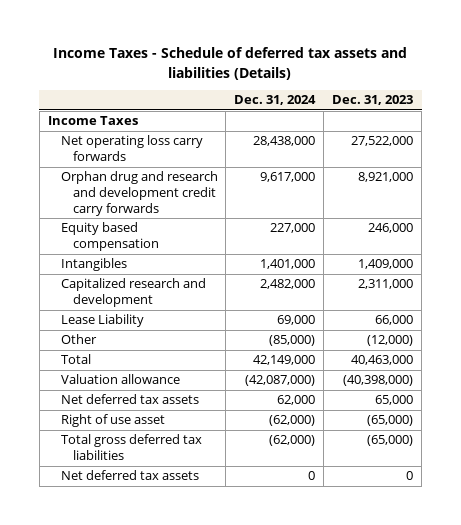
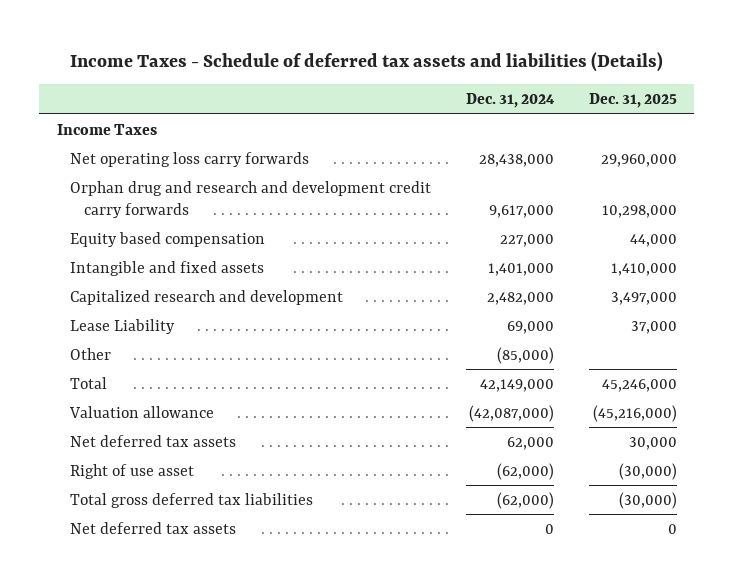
[332,95,414,106] Dec. 31, 2023 -> none
none -> [588,93,677,109] Dec. 31, 2025
[60,258,127,272] Intangibles -> [70,260,265,276] Intangible and fixed assets

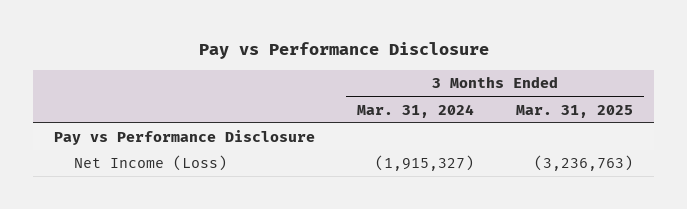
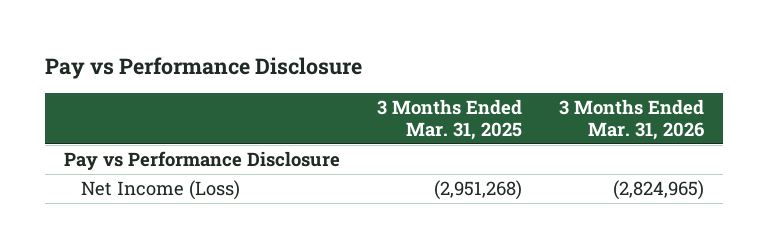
[357,103,475,118] Mar. 31, 2024 -> none
none -> [559,99,705,140] 3 Months Ended Mar. 31, 2026
[534,155,634,172] (3,236,763) -> [434,180,523,201] (2,951,268)

